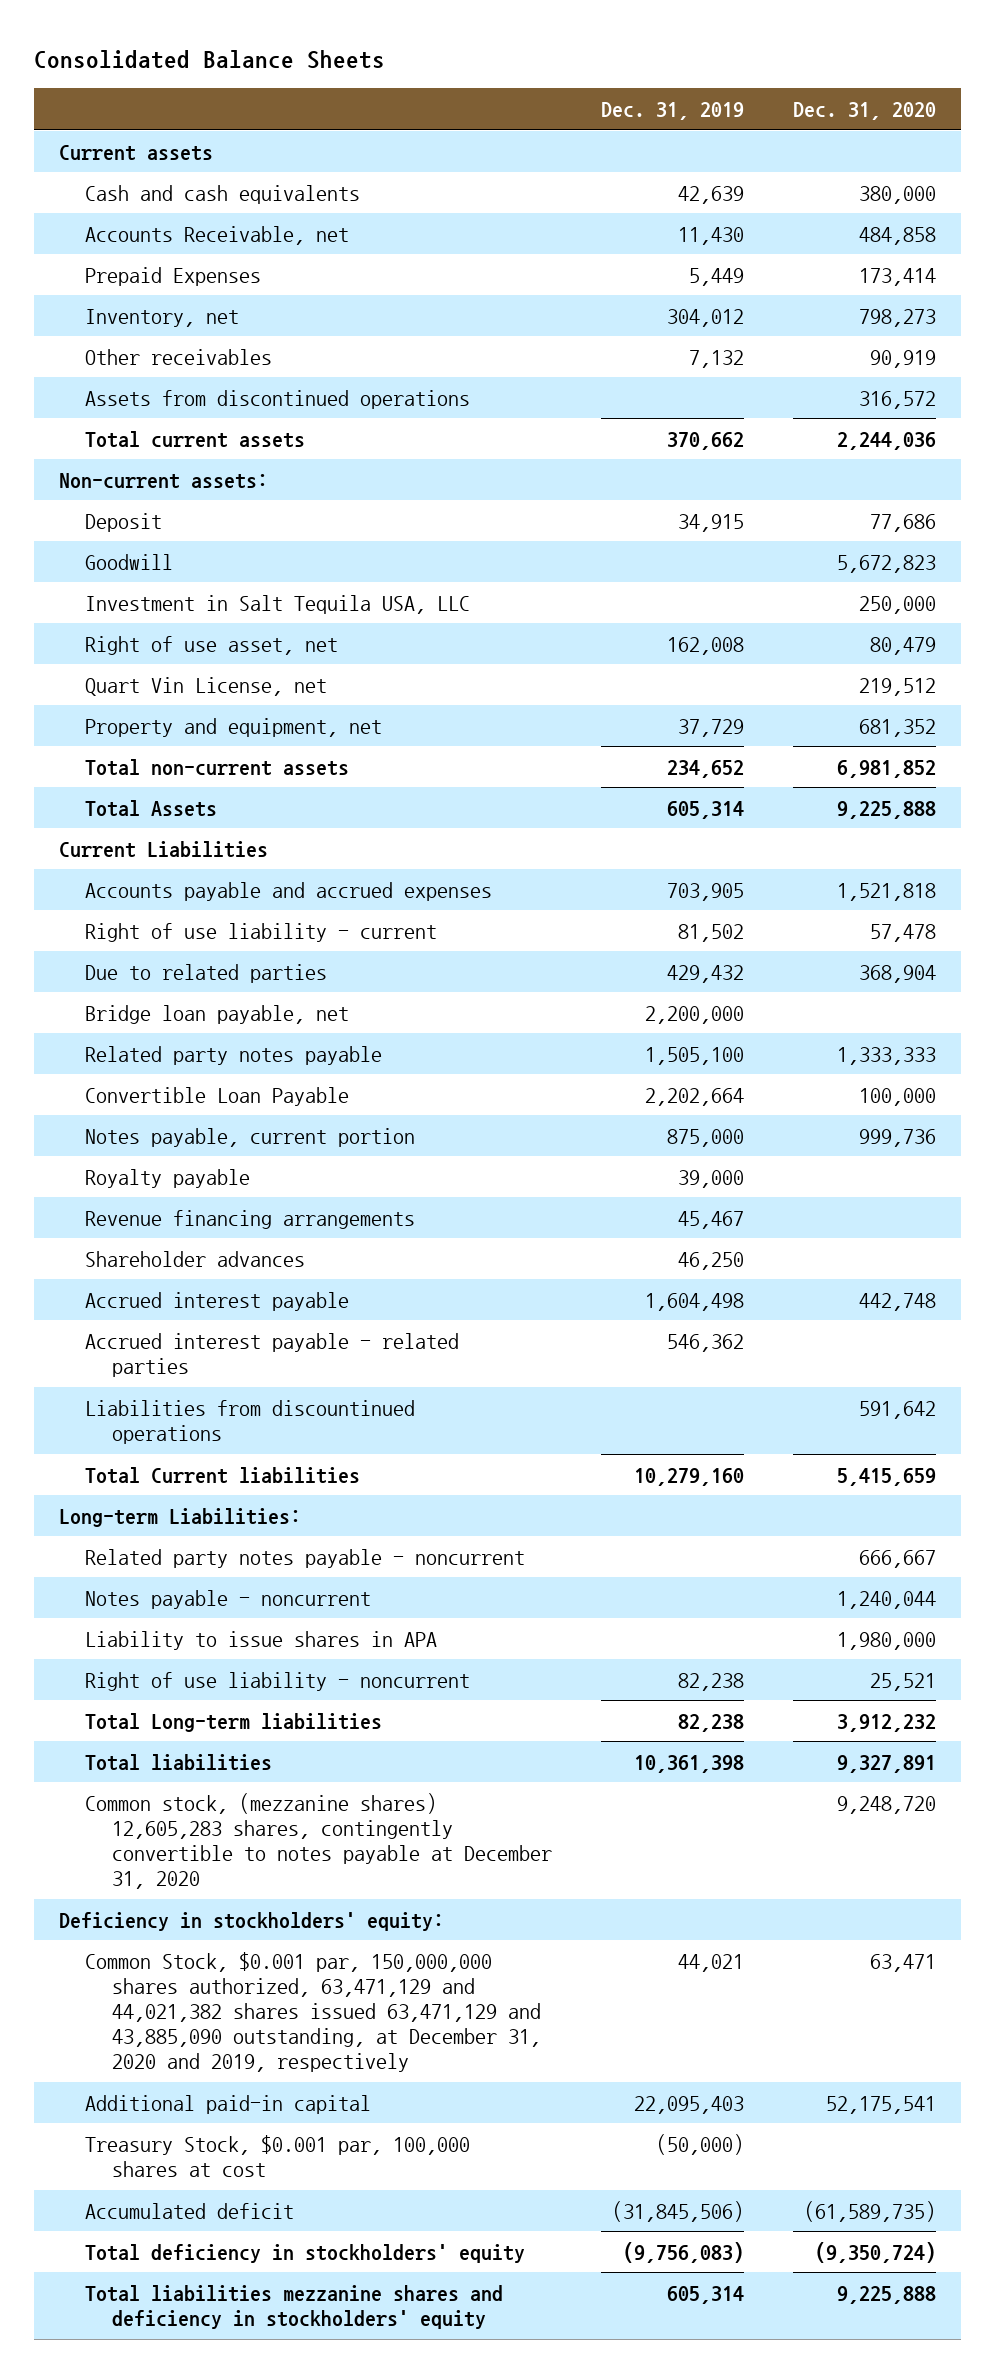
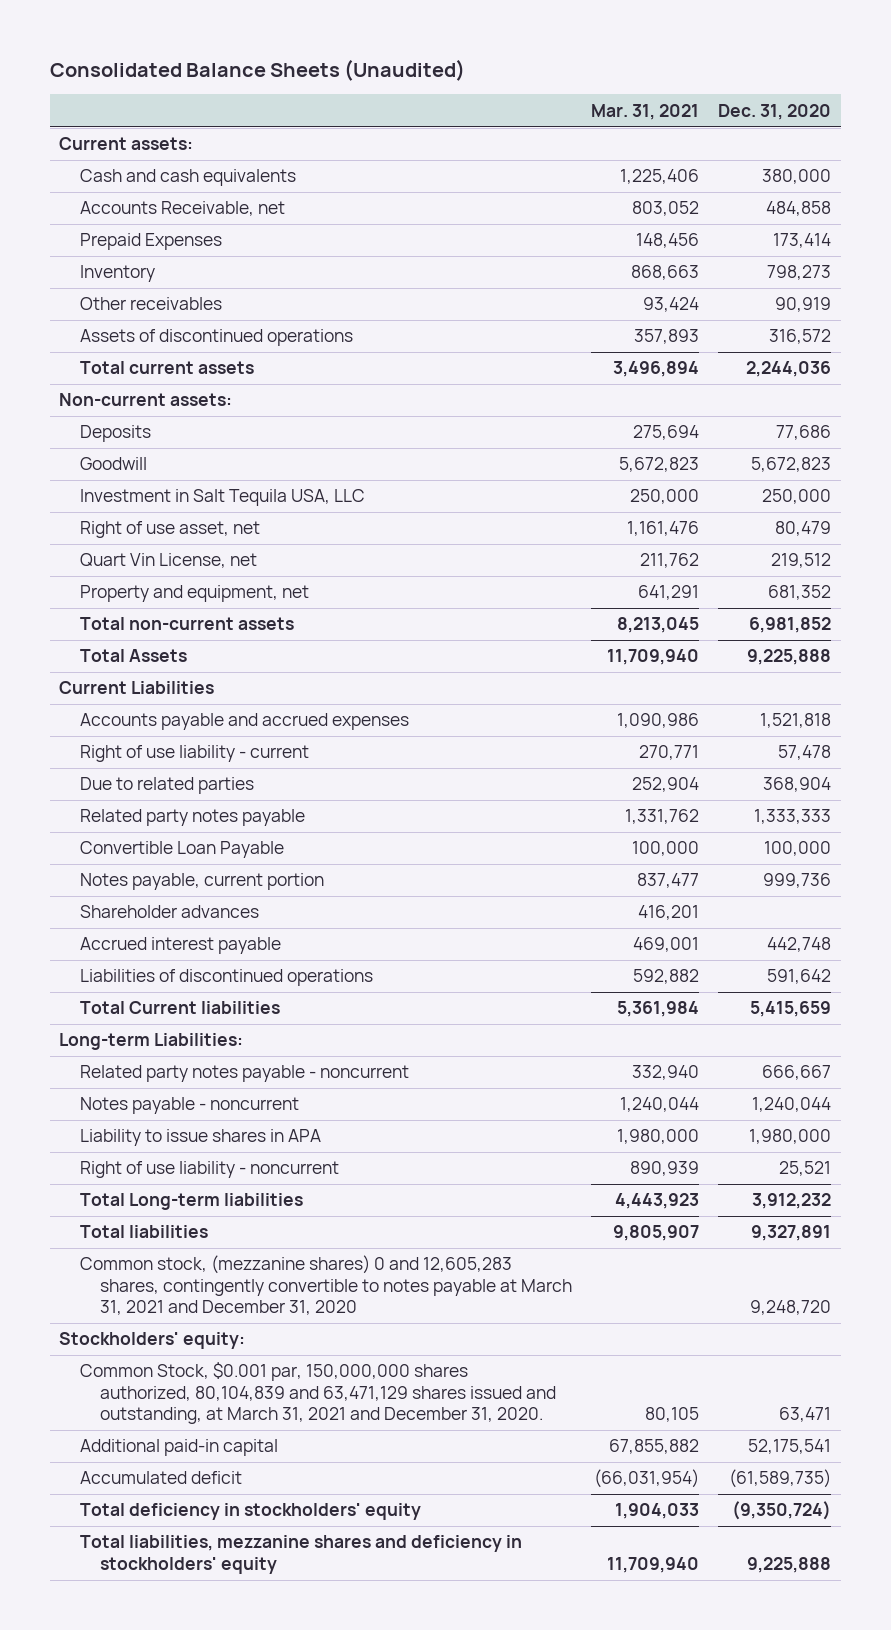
[33,50,385,70] Consolidated Balance Sheets -> [49,58,465,81] Consolidated Balance Sheets (Unaudited)
[600,102,744,121] Dec. 31, 2019 -> none
none -> [591,103,700,120] Mar. 31, 2021
[58,144,213,161] Current assets -> [59,137,194,151] Current assets:
[85,308,240,327] Inventory, net -> [79,265,155,283] Inventory
[85,389,471,409] Assets from discontinued operations -> [79,329,353,347] Assets of discontinued operations
[85,512,163,532] Deposit -> [79,425,151,443] Deposits
[85,1004,350,1024] Bridge loan payable, net -> none
[85,1168,251,1188] Royalty payable -> none
[85,1209,416,1229] Revenue financing arrangements -> none
[85,1332,460,1377] Accrued interest payable - related parties -> none
[85,1399,416,1444] Liabilities from discountinued operations -> [79,969,373,987] Liabilities of discontinued operations
[85,1792,552,1889] Common stock, (mezzanine shares) 12,605,283 shares, contingently convertible to notes payable at December 31, 2020 -> [79,1255,572,1316] Common stock, (mezzanine shares) 0 and 12,605,283 shares, contingently convertible to notes payable at March 31, 2021 and December 31, 2020
[58,1911,444,1931] Deficiency in stockholders' equity: -> [59,1332,246,1350] Stockholders' equity:
[85,1951,541,2073] Common Stock, $0.001 par, 150,000,000 shares authorized, 63,471,129 and 44,021,382 shares issued 63,471,129 and 43,885,090 outstanding, at December 31, 2020 and 2019, respectively -> [79,1362,556,1425] Common Stock, $0.001 par, 150,000,000 shares authorized, 80,104,839 and 63,471,129 shares issued and outstanding, at March 31, 2021 and December 31, 2020.
[85,2134,471,2177] Treasury Stock, $0.001 par, 100,000 shares at cost -> none
[85,2284,504,2329] Total liabilities mezzanine shares and deficiency in stockholders' equity -> [79,1535,522,1574] Total liabilities, mezzanine shares and deficiency in stockholders' equity

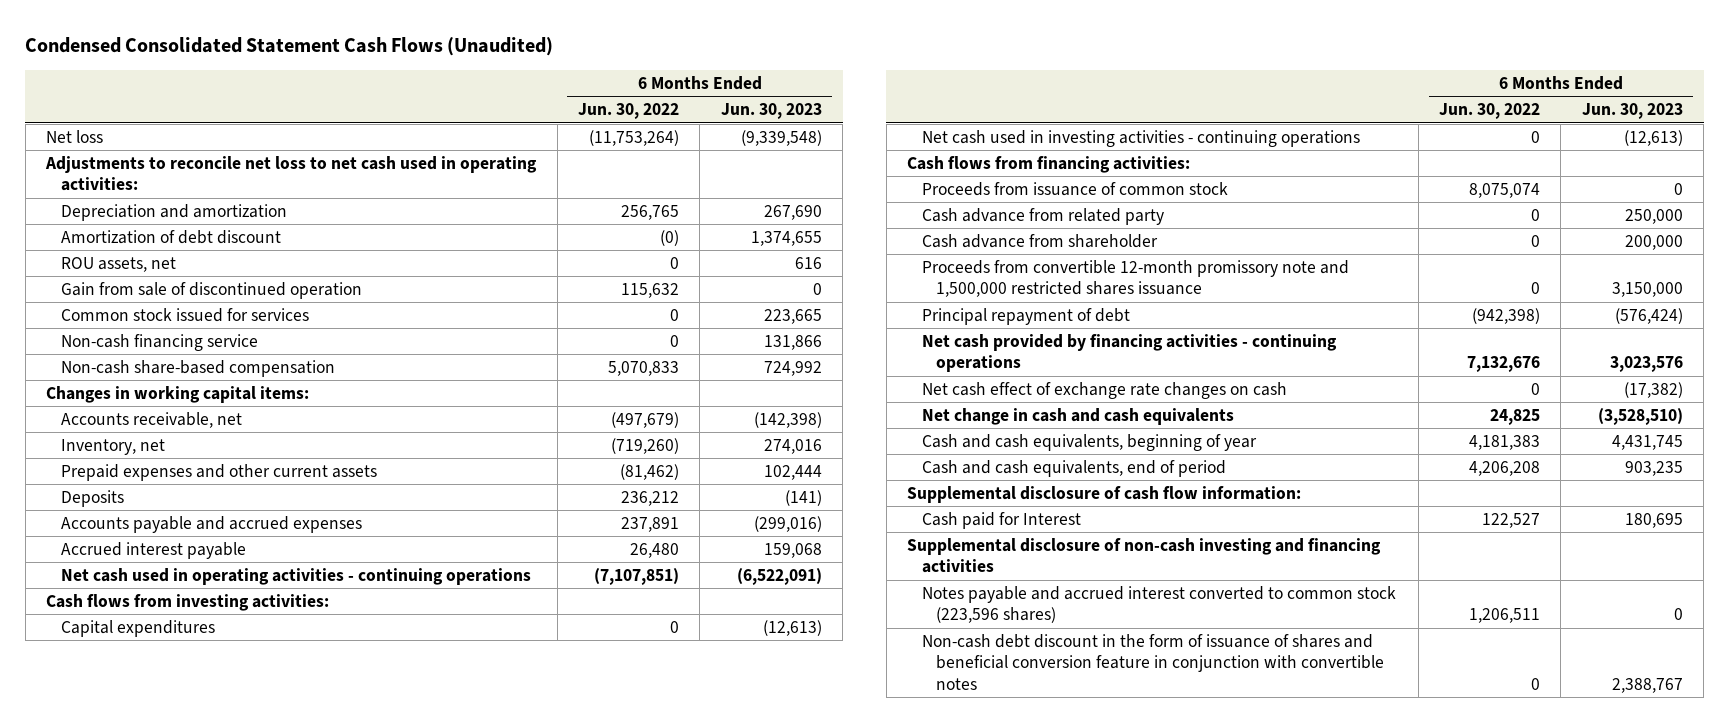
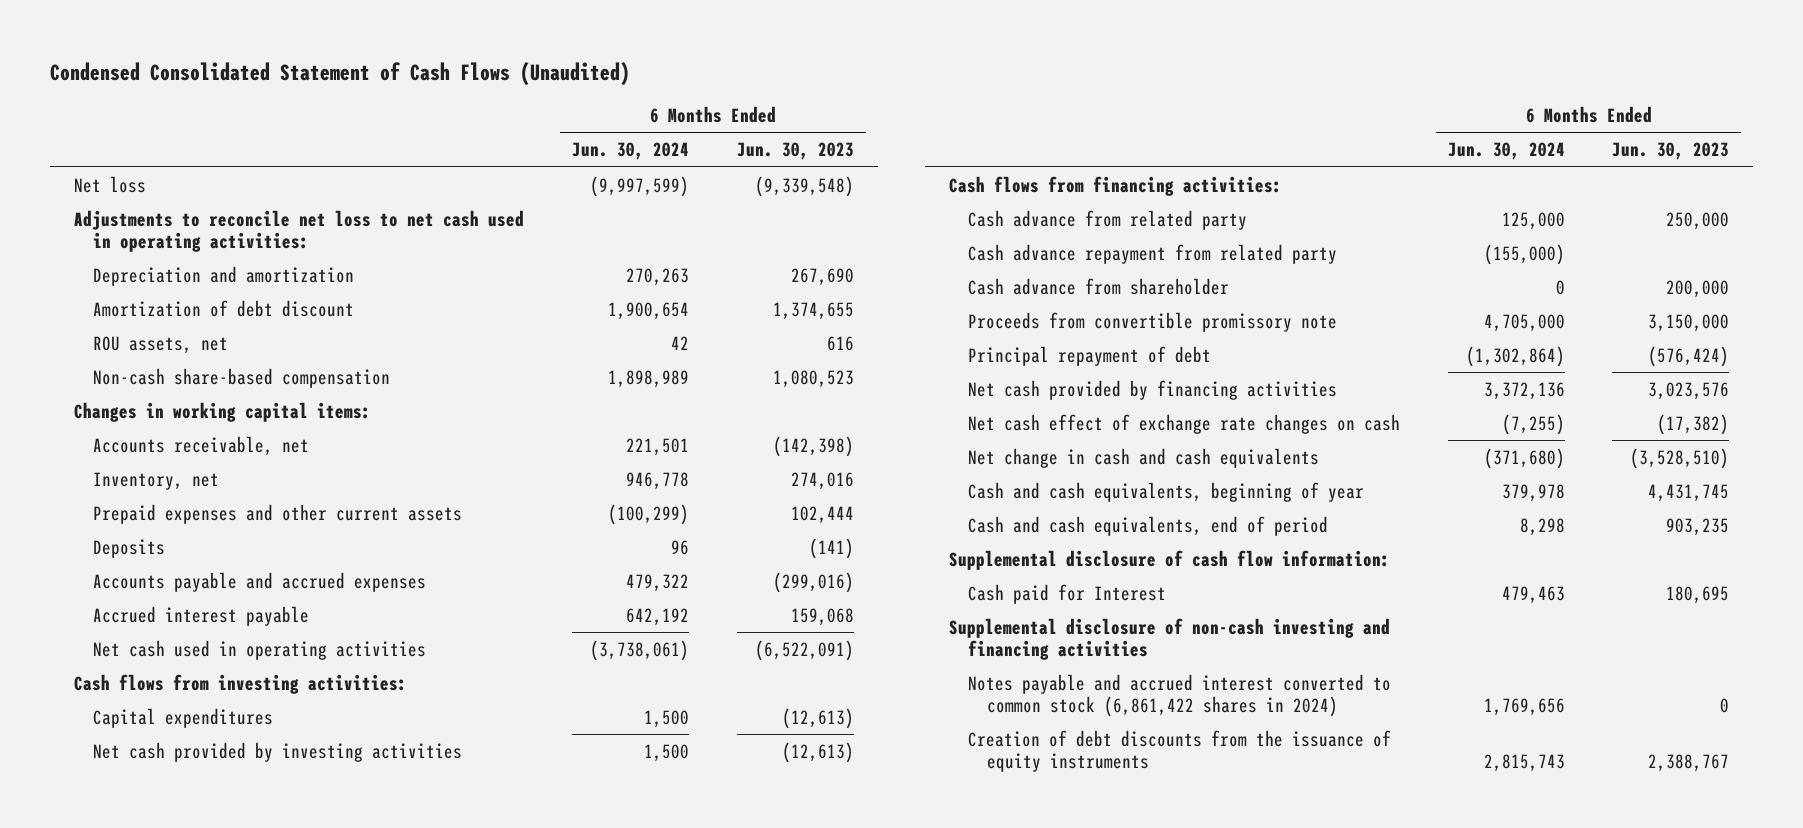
[25,37,554,57] Condensed Consolidated Statement Cash Flows (Unaudited) -> [50,61,631,86] Condensed Consolidated Statement of Cash Flows (Unaudited)
[577,103,679,120] Jun. 30, 2022 -> none
none -> [572,142,690,161] Jun. 30, 2024
[60,281,362,299] Gain from sale of discontinued operation -> none
[60,307,309,322] Common stock issued for services -> none
[60,333,258,351] Non-cash financing service -> none
[763,360,822,376] 724,992 -> [772,369,854,388] 1,080,523
[60,567,531,585] Net cash used in operating activities - continuing operations -> [92,639,426,660] Net cash used in operating activities
[921,129,1360,147] Net cash used in investing activities - continuing operations -> [92,741,462,762] Net cash provided by investing activities
[921,181,1228,196] Proceeds from issuance of common stock -> none
none -> [967,243,1337,264] Cash advance repayment from related party
[921,259,1349,298] Proceeds from convertible 12-month promissory note and 1,500,000 restricted shares issuance -> [967,311,1337,332] Proceeds from convertible promissory note
[921,333,1337,373] Net cash provided by financing activities - continuing operations -> [967,379,1337,400] Net cash provided by financing activities
[921,585,1396,624] Notes payable and accrued interest converted to common stock (223,596 shares) -> [967,673,1391,717] Notes payable and accrued interest converted to common stock (6,861,422 shares in 2024)
[921,633,1385,690] Non-cash debt discount in the form of issuance of shares and beneficial conversion feature in conjunction with convertible notes -> [967,729,1391,772] Creation of debt discounts from the issuance of equity instruments

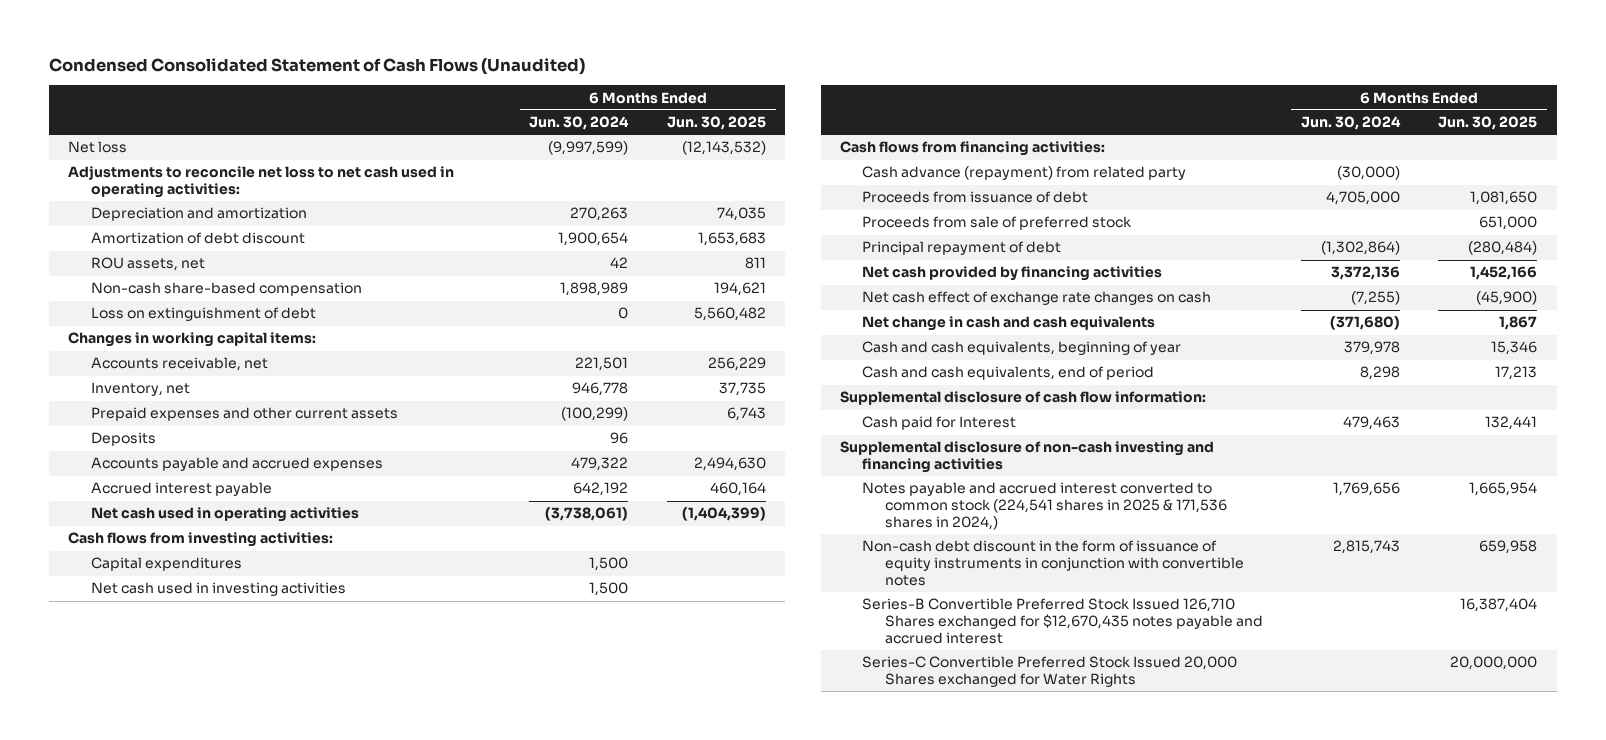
[736,142,854,161] Jun. 30, 2023 -> none
none -> [666,116,766,131] Jun. 30, 2025
none -> [90,307,316,322] Loss on extinguishment of debt
[92,741,462,762] Net cash provided by investing activities -> [90,582,346,597] Net cash used in investing activities
[967,209,1247,230] Cash advance from related party -> none
[967,243,1337,264] Cash advance repayment from related party -> none
[967,277,1229,295] Cash advance from shareholder -> [862,166,1187,181] Cash advance (repayment) from related party
[1555,279,1565,295] 0 -> [1336,166,1400,181] (30,000)
[967,311,1337,332] Proceeds from convertible promissory note -> [862,191,1089,204] Proceeds from issuance of debt
none -> [862,216,1132,231] Proceeds from sale of preferred stock
[967,673,1391,717] Notes payable and accrued interest converted to common stock (6,861,422 shares in 2024) -> [862,482,1227,530] Notes payable and accrued interest converted to common stock (224,541 shares in 2025 & 171,536 shares in 2024,)
[967,729,1391,772] Creation of debt discounts from the issuance of equity instruments -> [862,540,1244,586] Non-cash debt discount in the form of issuance of equity instruments in conjunction with convertible notes
none -> [862,598,1263,644] Series-B Convertible Preferred Stock Issued 126,710 Shares exchanged for $12,670,435 notes payable and accrued interest
none -> [862,656,1238,688] Series-C Convertible Preferred Stock Issued 20,000 Shares exchanged for Water Rights

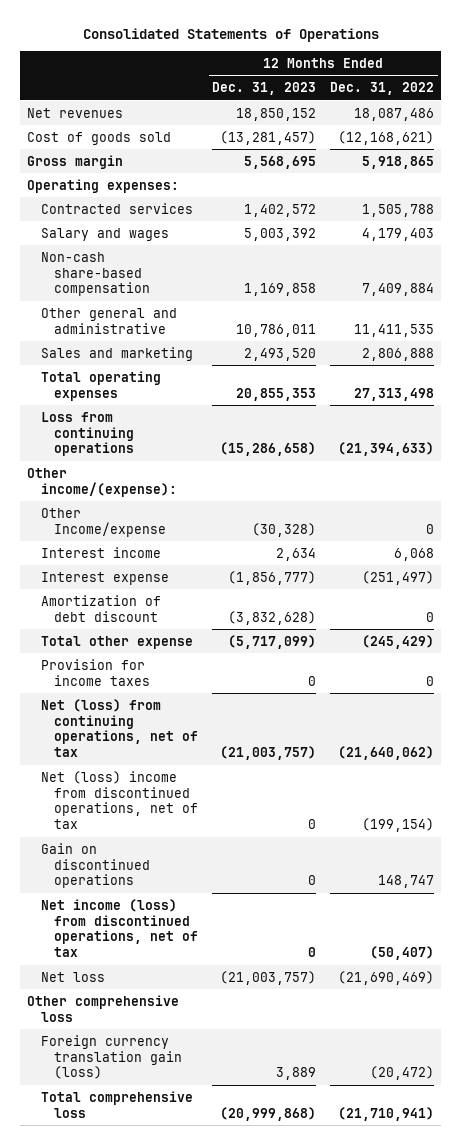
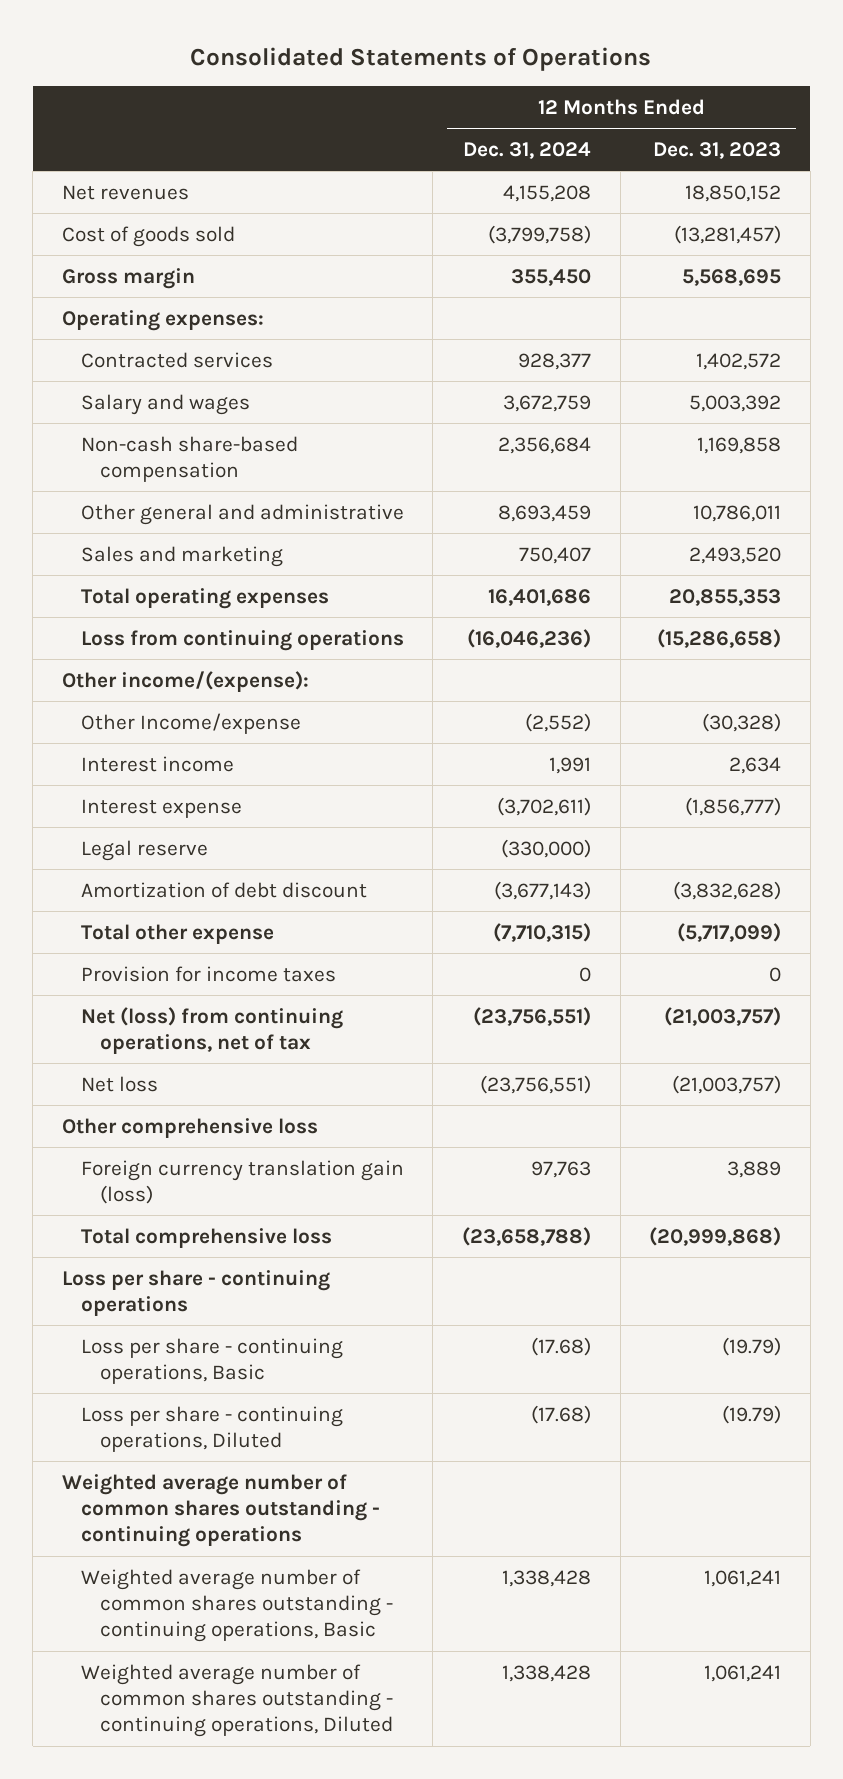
[330,81,435,95] Dec. 31, 2022 -> none
none -> [462,142,591,160] Dec. 31, 2024
none -> [80,839,208,861] Legal reserve
[40,770,199,830] Net (loss) income from discontinued operations, net of tax -> none
[40,842,151,889] Gain on discontinued operations -> none
[40,898,199,958] Net income (loss) from discontinued operations, net of tax -> none
none -> [61,1269,330,1316] Loss per share - continuing operations
none -> [80,1337,343,1384] Loss per share - continuing operations, Basic
none -> [80,1405,343,1452] Loss per share - continuing operations, Diluted
none -> [61,1473,380,1548] Weighted average number of common shares outstanding - continuing operations
none -> [80,1568,394,1643] Weighted average number of common shares outstanding - continuing operations, Basic
none -> [80,1663,394,1738] Weighted average number of common shares outstanding - continuing operations, Diluted

